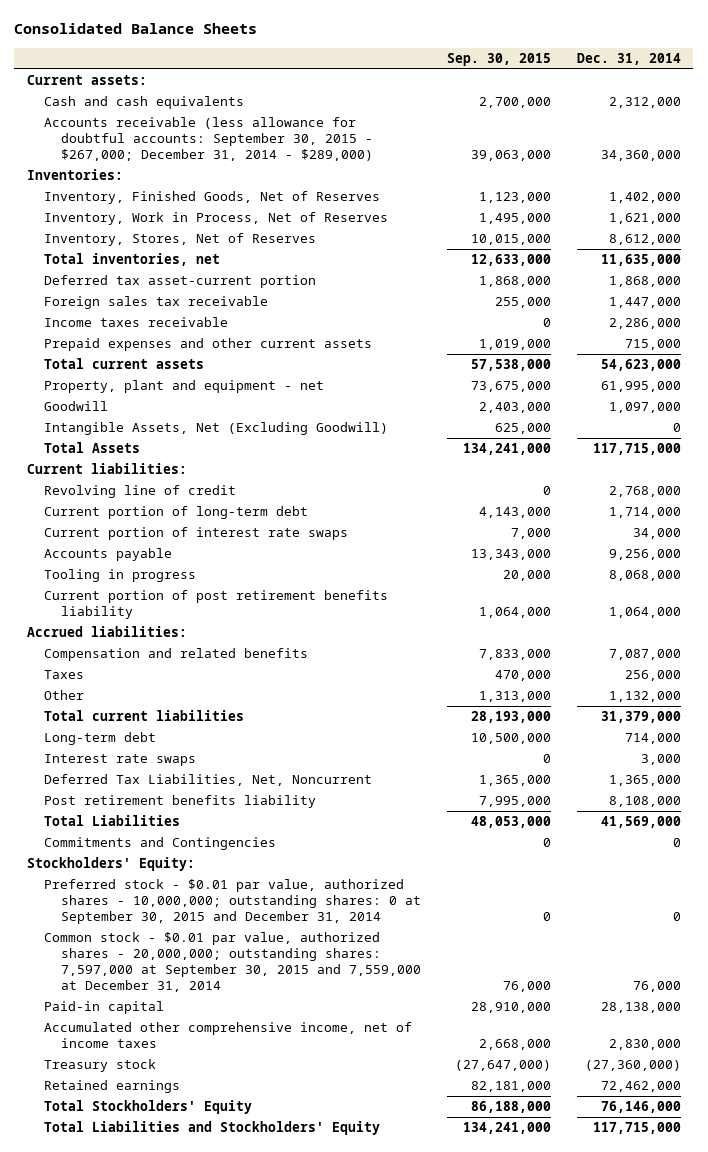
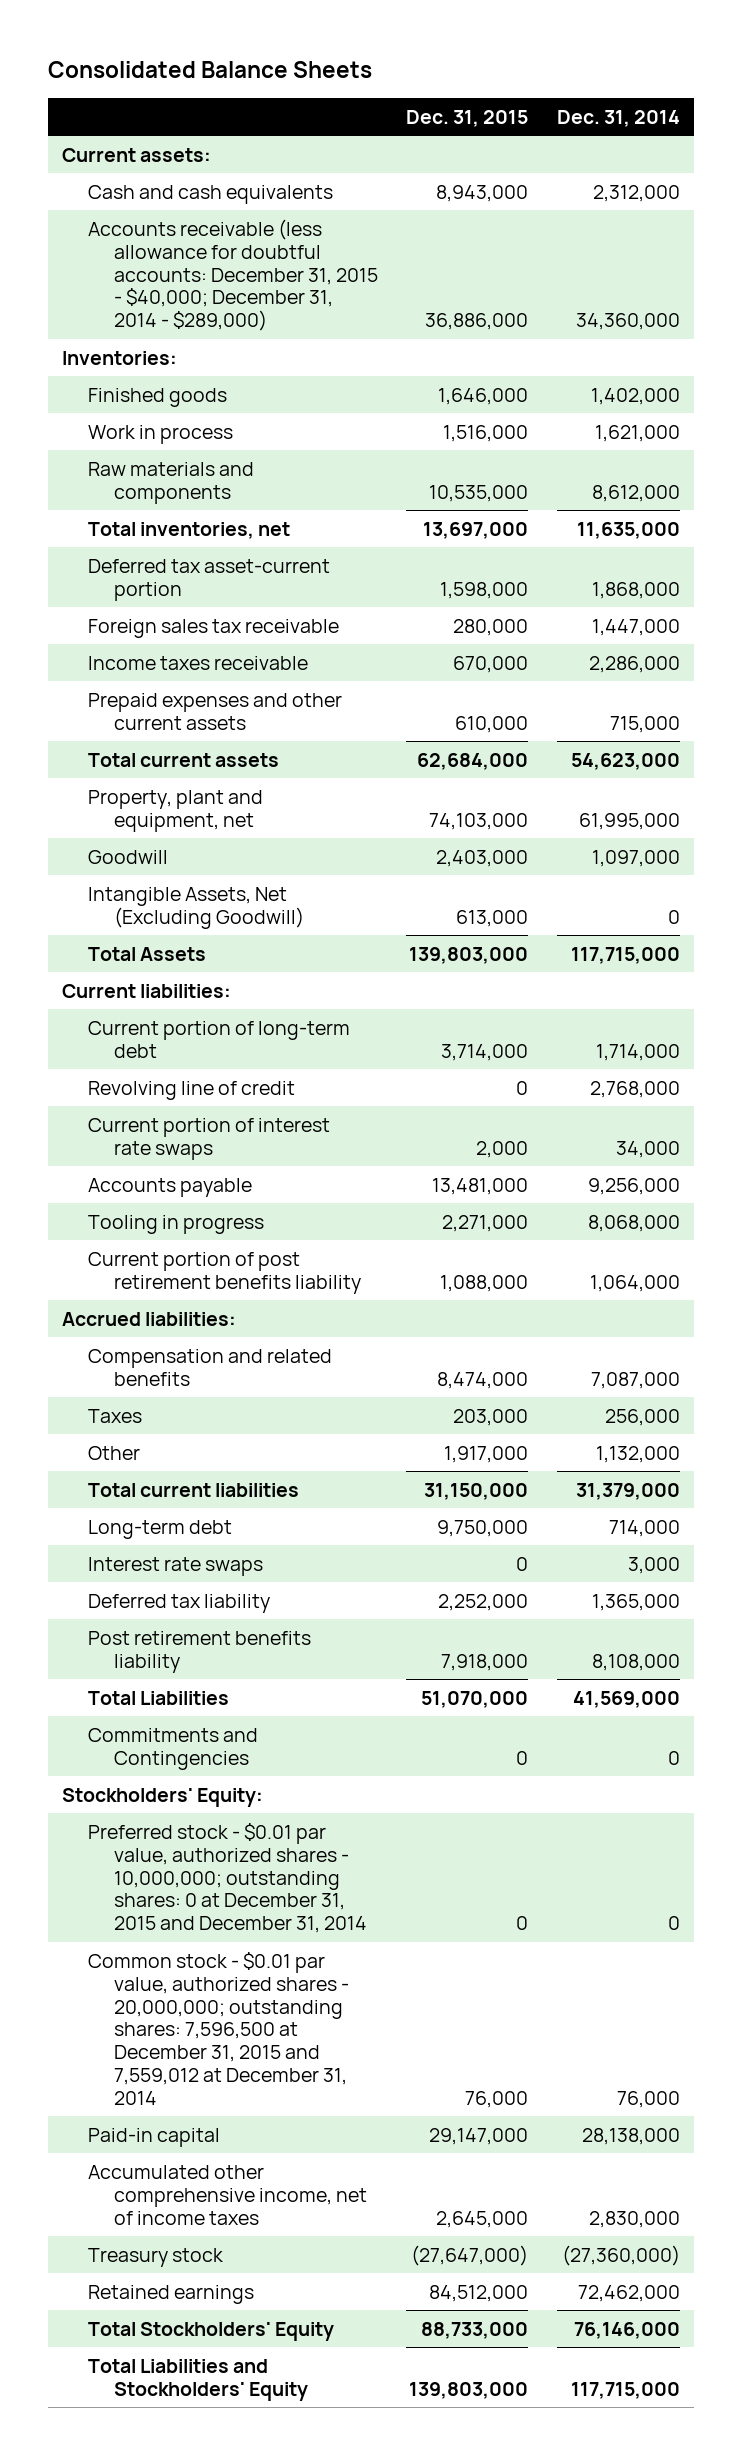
[447,52,552,66] Sep. 30, 2015 -> none
none -> [406,109,529,127] Dec. 31, 2015
[44,117,374,162] Accounts receivable (less allowance for doubtful accounts: September 30, 2015 - $267,000; December 31, 2014 - $289,000) -> [87,218,378,332] Accounts receivable (less allowance for doubtful accounts: December 31, 2015 - $40,000; December 31, 2014 - $289,000)
[44,191,381,205] Inventory, Finished Goods, Net of Reserves -> [87,387,227,407] Finished goods
[44,212,389,226] Inventory, Work in Process, Net of Reserves -> [87,424,233,444] Work in process
[44,233,317,247] Inventory, Stores, Net of Reserves -> [87,461,254,504] Raw materials and components
[44,380,325,394] Property, plant and equipment - net -> [87,789,263,832] Property, plant and equipment, net
[44,485,237,499] Revolving line of credit -> [87,1080,295,1100] Revolving line of credit
[44,774,373,787] Deferred Tax Liabilities, Net, Noncurrent -> [87,1593,270,1613] Deferred tax liability
[44,879,422,925] Preferred stock - $0.01 par value, authorized shares - 10,000,000; outstanding shares: 0 at September 30, 2015 and December 31, 2014 -> [87,1822,367,1934] Preferred stock - $0.01 par value, authorized shares - 10,000,000; outstanding shares: 0 at December 31, 2015 and December 31, 2014
[44,932,422,992] Common stock - $0.01 par value, authorized shares - 20,000,000; outstanding shares: 7,597,000 at September 30, 2015 and 7,559,000 at December 31, 2014 -> [87,1951,349,2105] Common stock - $0.01 par value, authorized shares - 20,000,000; outstanding shares: 7,596,500 at December 31, 2015 and 7,559,012 at December 31, 2014

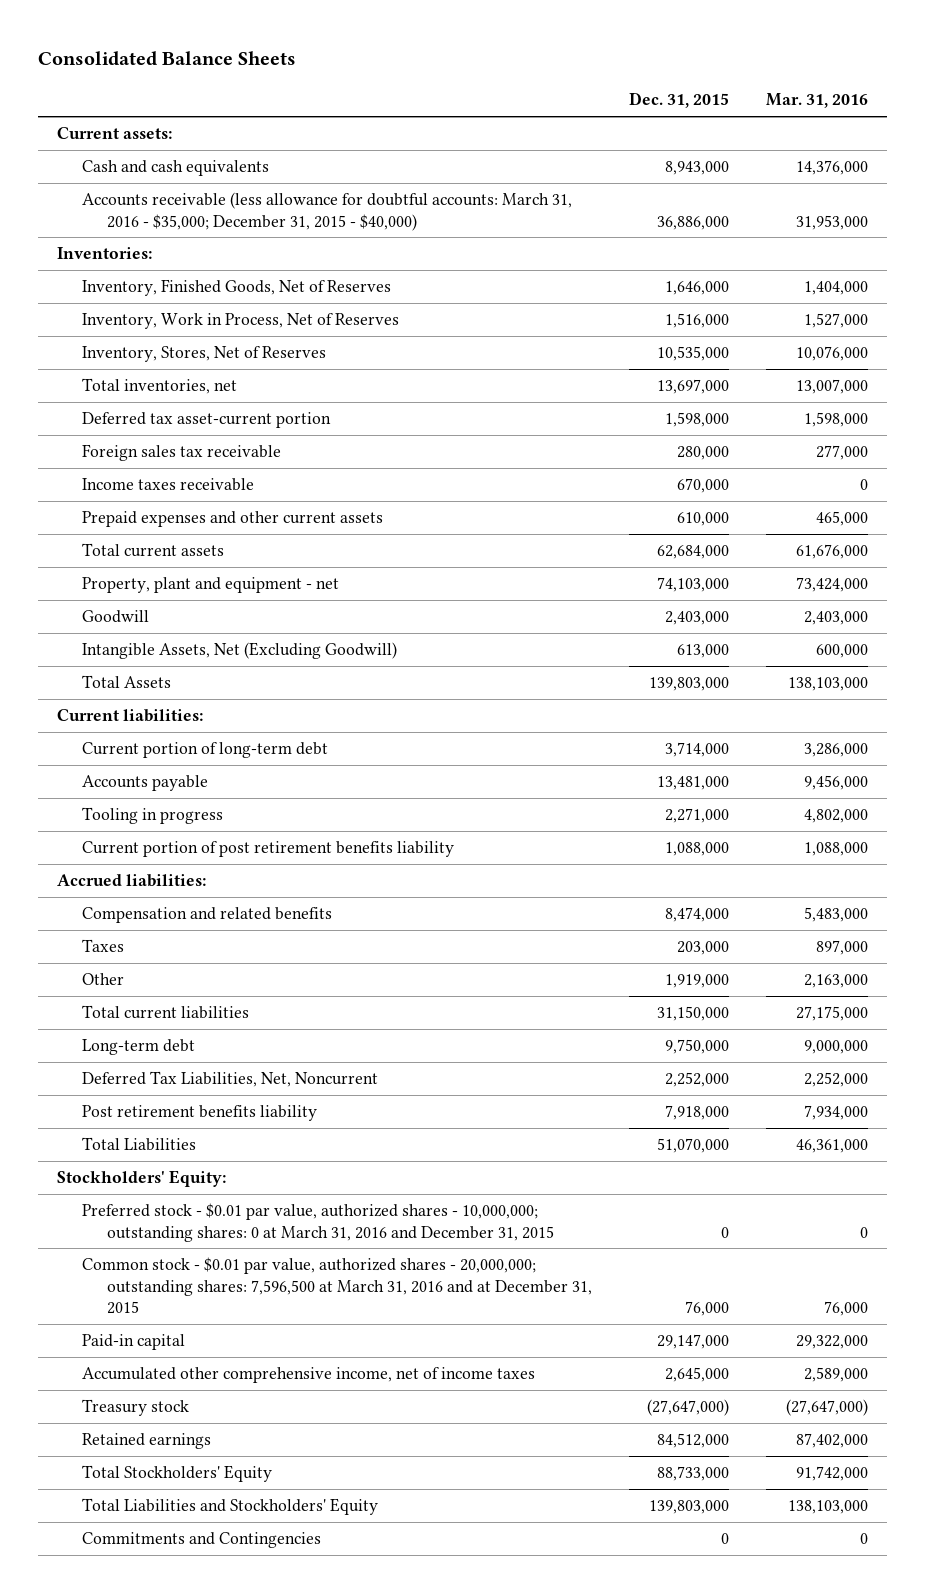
[556,109,680,127] Dec. 31, 2014 -> none
none -> [766,93,869,109] Mar. 31, 2016
[87,218,378,332] Accounts receivable (less allowance for doubtful accounts: December 31, 2015 - $40,000; December 31, 2014 - $289,000) -> [82,192,573,231] Accounts receivable (less allowance for doubtful accounts: March 31, 2016 - $35,000; December 31, 2015 - $40,000)
[87,387,227,407] Finished goods -> [82,279,392,297] Inventory, Finished Goods, Net of Reserves
[87,424,233,444] Work in process -> [82,313,400,330] Inventory, Work in Process, Net of Reserves
[87,461,254,504] Raw materials and components -> [82,346,327,363] Inventory, Stores, Net of Reserves
[87,789,263,832] Property, plant and equipment, net -> [82,577,340,594] Property, plant and equipment - net
[87,1080,295,1100] Revolving line of credit -> none
[87,1117,330,1160] Current portion of interest rate swaps -> none
[444,1445,529,1463] 1,917,000 -> [665,974,730,989] 1,919,000
[87,1556,263,1576] Interest rate swaps -> none
[87,1593,270,1613] Deferred tax liability -> [82,1071,379,1088] Deferred Tax Liabilities, Net, Noncurrent
[87,1822,367,1934] Preferred stock - $0.01 par value, authorized shares - 10,000,000; outstanding shares: 0 at December 31, 2015 and December 31, 2014 -> [82,1203,555,1242] Preferred stock - $0.01 par value, authorized shares - 10,000,000; outstanding shares: 0 at March 31, 2016 and December 31, 2015
[87,1951,349,2105] Common stock - $0.01 par value, authorized shares - 20,000,000; outstanding shares: 7,596,500 at December 31, 2015 and 7,559,012 at December 31, 2014 -> [82,1257,593,1314] Common stock - $0.01 par value, authorized shares - 20,000,000; outstanding shares: 7,596,500 at March 31, 2016 and at December 31, 2015
[87,1727,258,1770] Commitments and Contingencies -> [82,1532,322,1549] Commitments and Contingencies

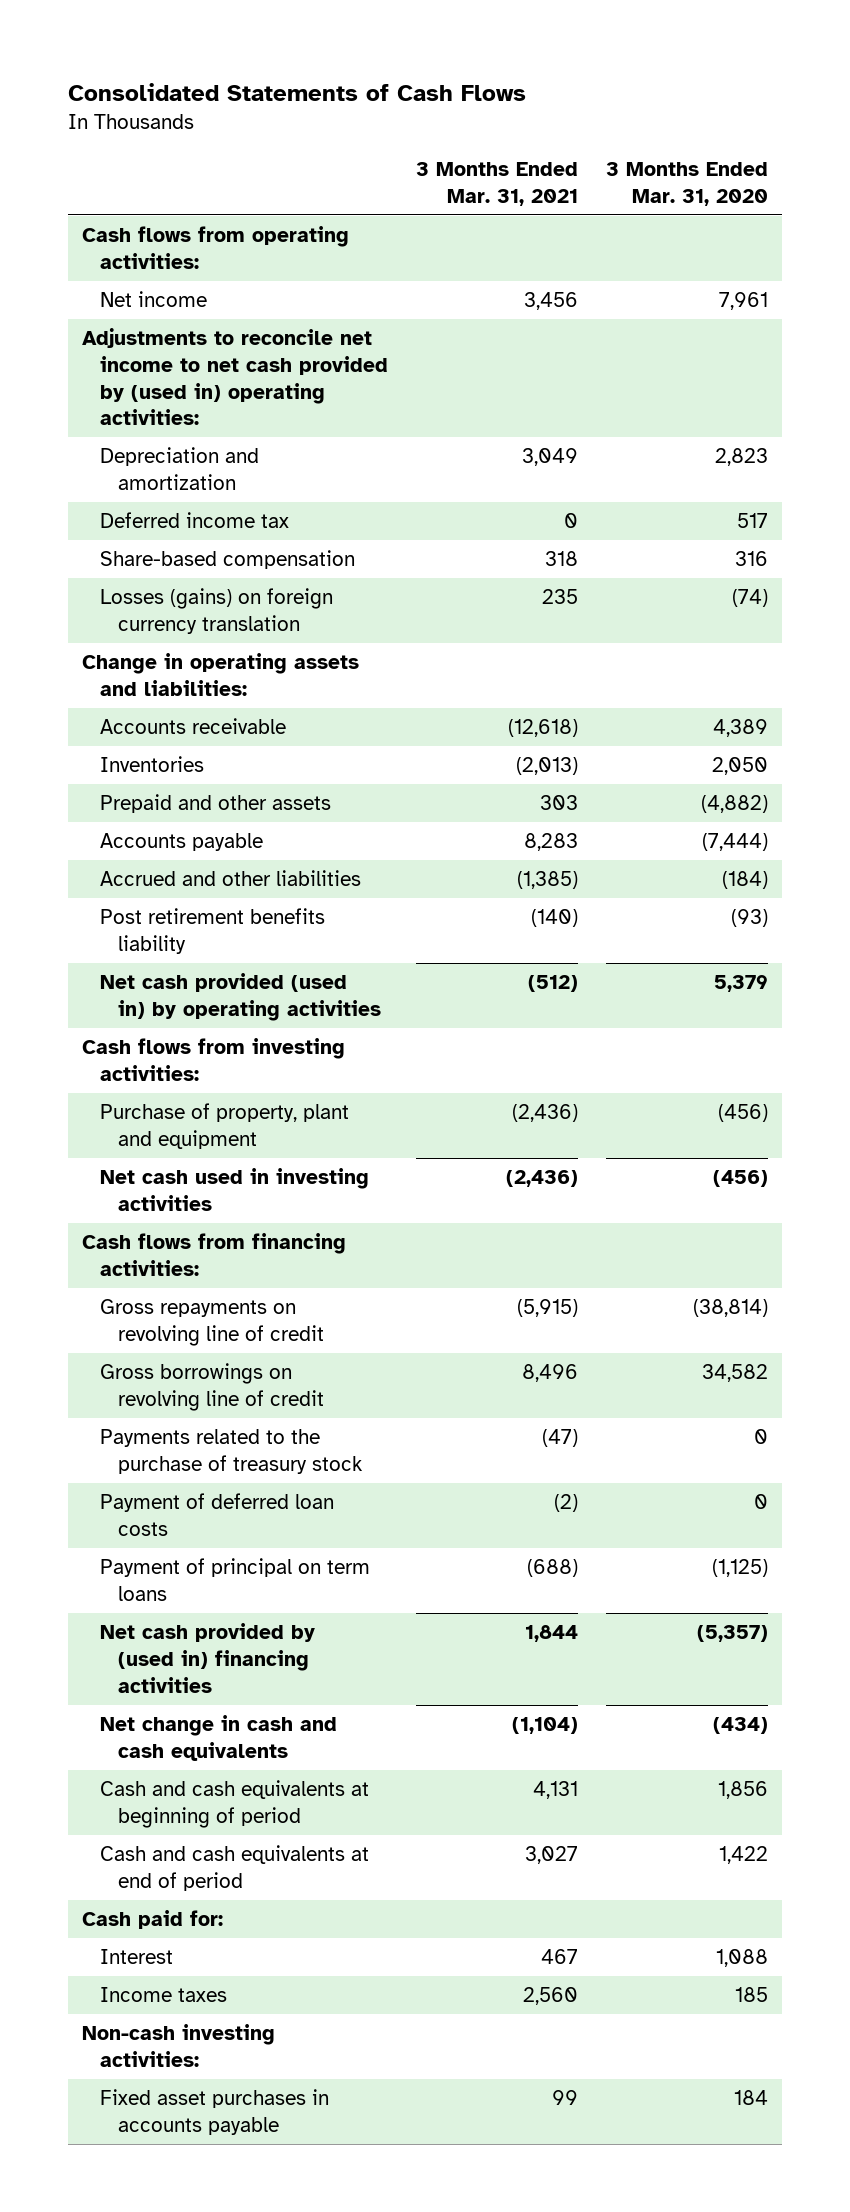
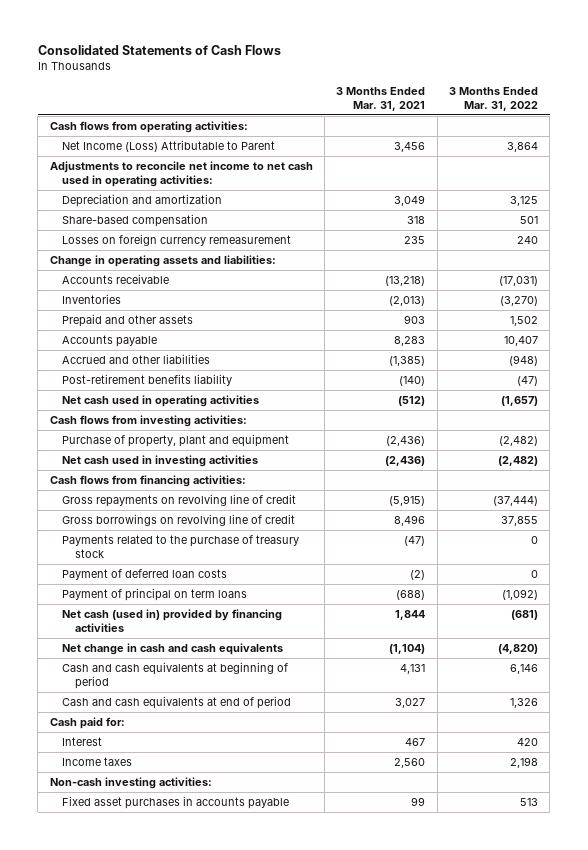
[606,162,769,206] 3 Months Ended Mar. 31, 2020 -> none
none -> [449,86,539,111] 3 Months Ended Mar. 31, 2022
[100,291,208,308] Net income -> [62,140,276,153] Net Income (Loss) Attributable to Parent
[82,328,389,426] Adjustments to reconcile net income to net cash provided by (used in) operating activities: -> [49,161,313,187] Adjustments to reconcile net income to net cash used in operating activities:
[100,512,290,529] Deferred income tax -> none
[100,588,334,634] Losses (gains) on foreign currency translation -> [62,234,292,247] Losses on foreign currency remeasurement
[508,719,579,738] (12,618) -> [385,276,426,287] (13,218)
[540,795,579,811] 303 -> [404,315,426,325] 903
[100,908,326,954] Post retirement benefits liability -> [62,374,233,387] Post-retirement benefits liability
[100,973,382,1021] Net cash provided (used in) by operating activities -> [62,395,260,408] Net cash used in operating activities
[100,1623,316,1693] Net cash provided by (used in) financing activities -> [62,609,283,632] Net cash (used in) provided by financing activities

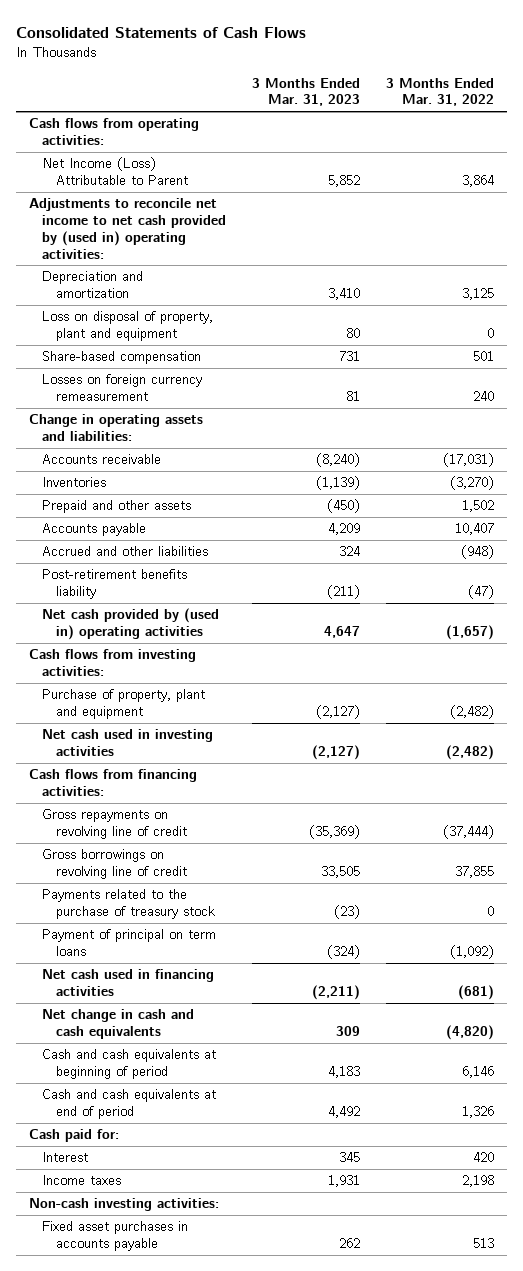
[336,86,426,111] 3 Months Ended Mar. 31, 2021 -> none
none -> [252,77,361,107] 3 Months Ended Mar. 31, 2023
[49,161,313,187] Adjustments to reconcile net income to net cash used in operating activities: -> [29,198,227,259] Adjustments to reconcile net income to net cash provided by (used in) operating activities:
none -> [42,311,214,342] Loss on disposal of property, plant and equipment
[62,395,260,408] Net cash used in operating activities -> [42,608,220,641] Net cash provided by (used in) operating activities
[62,569,228,581] Payment of deferred loan costs -> none
[62,609,283,632] Net cash (used in) provided by financing activities -> [42,969,215,997] Net cash used in financing activities

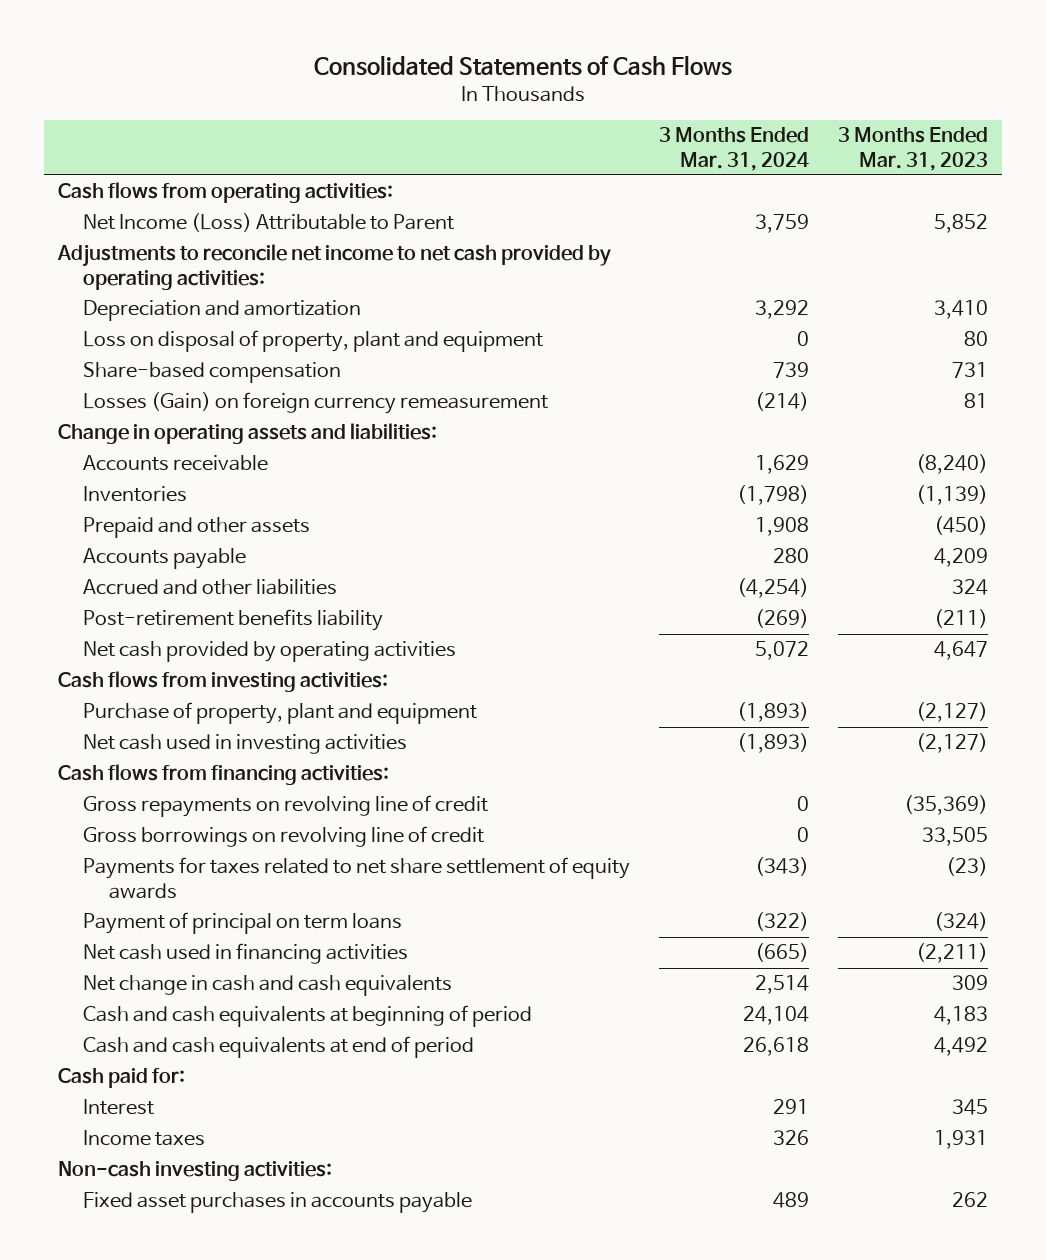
[385,77,494,107] 3 Months Ended Mar. 31, 2022 -> none
none -> [659,127,810,171] 3 Months Ended Mar. 31, 2024
[29,198,227,259] Adjustments to reconcile net income to net cash provided by (used in) operating activities: -> [57,244,612,290] Adjustments to reconcile net income to net cash provided by operating activities:
[42,374,203,402] Losses on foreign currency remeasurement -> [83,392,549,415] Losses (Gain) on foreign currency remeasurement
[42,608,220,641] Net cash provided by (used in) operating activities -> [83,641,457,663] Net cash provided by operating activities
[42,889,215,920] Payments related to the purchase of treasury stock -> [83,857,631,899] Payments for taxes related to net share settlement of equity awards

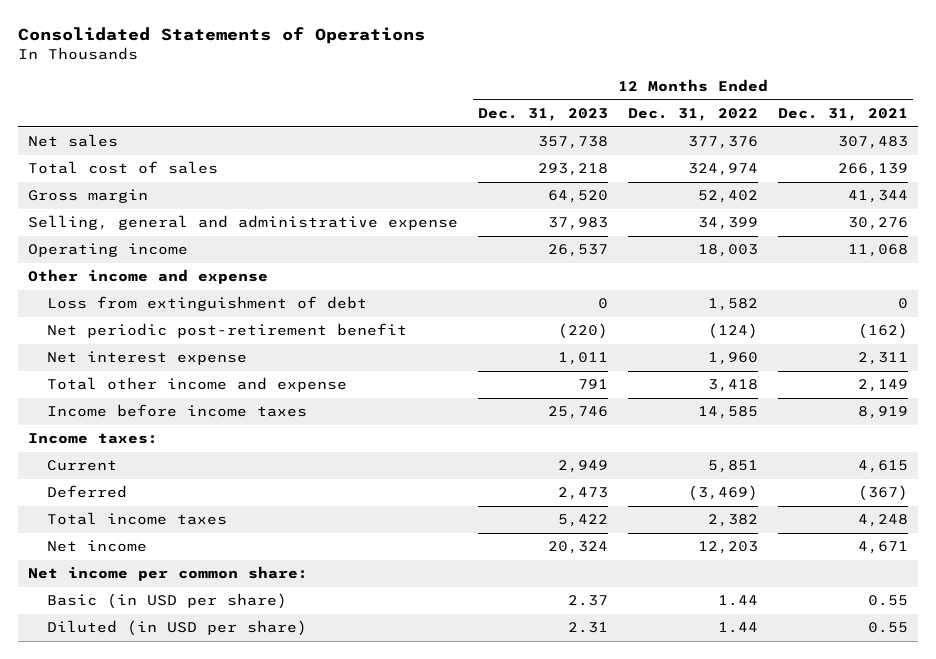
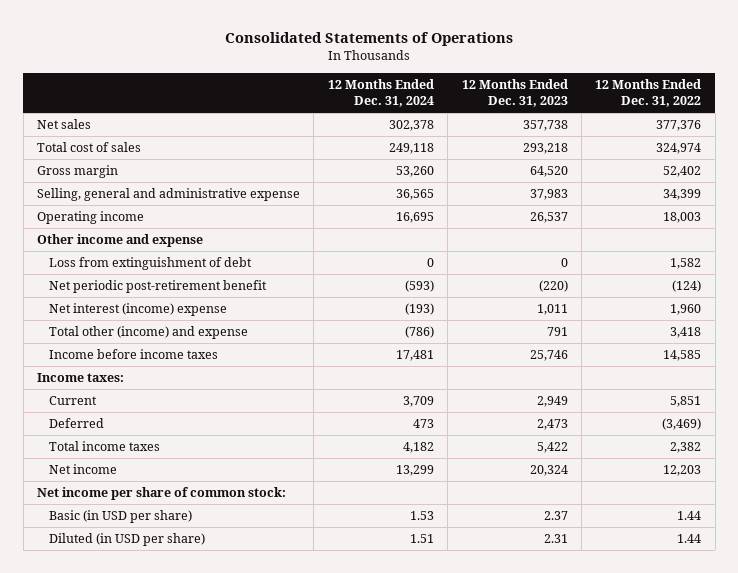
[778,108,909,122] Dec. 31, 2021 -> none
none -> [327,78,434,108] 12 Months Ended Dec. 31, 2024
[46,351,247,366] Net interest expense -> [49,302,228,316] Net interest (income) expense
[46,377,347,393] Total other income and expense -> [49,325,249,339] Total other (income) and expense
[27,566,308,582] Net income per common share: -> [36,486,286,500] Net income per share of common stock:

